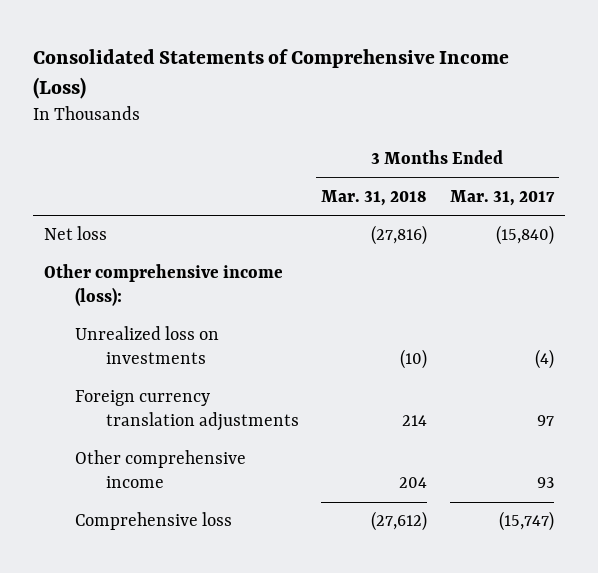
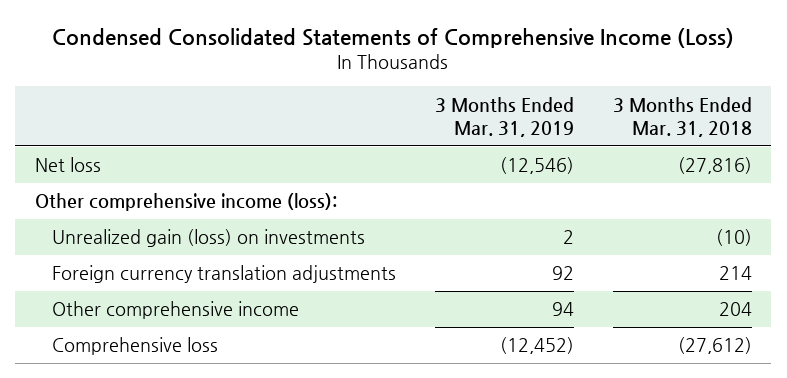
[33,48,510,99] Consolidated Statements of Comprehensive Income (Loss) -> [52,27,735,48] Condensed Consolidated Statements of Comprehensive Income (Loss)
[449,190,555,207] Mar. 31, 2017 -> none
none -> [435,96,575,137] 3 Months Ended Mar. 31, 2019
[75,326,220,365] Unrealized loss on investments -> [52,229,366,248] Unrealized gain (loss) on investments

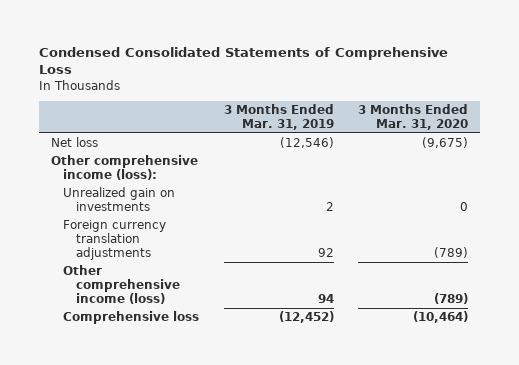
[52,27,735,48] Condensed Consolidated Statements of Comprehensive Income (Loss) -> [38,46,448,75] Condensed Consolidated Statements of Comprehensive Loss
[612,96,752,137] 3 Months Ended Mar. 31, 2018 -> none
none -> [358,104,469,131] 3 Months Ended Mar. 31, 2020
[52,229,366,248] Unrealized gain (loss) on investments -> [63,186,176,212] Unrealized gain on investments
[52,301,300,320] Other comprehensive income -> [63,264,180,305] Other comprehensive income (loss)

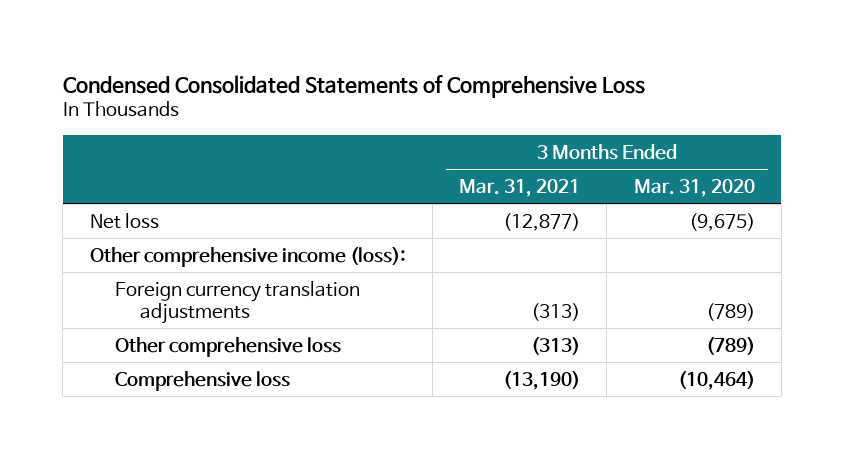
[223,104,334,131] 3 Months Ended Mar. 31, 2019 -> none
none -> [459,178,581,197] Mar. 31, 2021
[63,186,176,212] Unrealized gain on investments -> none
[63,264,180,305] Other comprehensive income (loss) -> [114,336,341,357] Other comprehensive loss

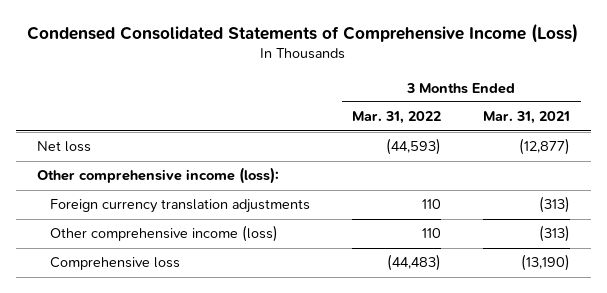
[62,74,645,98] Condensed Consolidated Statements of Comprehensive Loss -> [27,22,579,43] Condensed Consolidated Statements of Comprehensive Income (Loss)
[633,178,755,197] Mar. 31, 2020 -> none
none -> [352,111,442,125] Mar. 31, 2022
[114,336,341,357] Other comprehensive loss -> [50,225,279,243] Other comprehensive income (loss)

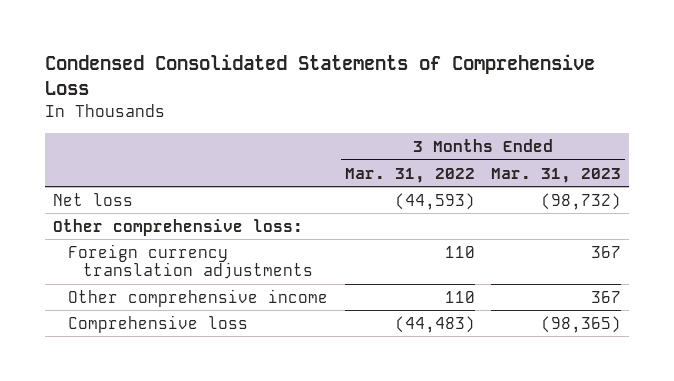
[27,22,579,43] Condensed Consolidated Statements of Comprehensive Income (Loss) -> [45,54,596,96] Condensed Consolidated Statements of Comprehensive Loss
[483,111,571,125] Mar. 31, 2021 -> none
none -> [490,167,621,183] Mar. 31, 2023
[36,167,279,185] Other comprehensive income (loss): -> [53,218,304,236] Other comprehensive loss:
[50,225,279,243] Other comprehensive income (loss) -> [68,288,329,307] Other comprehensive income

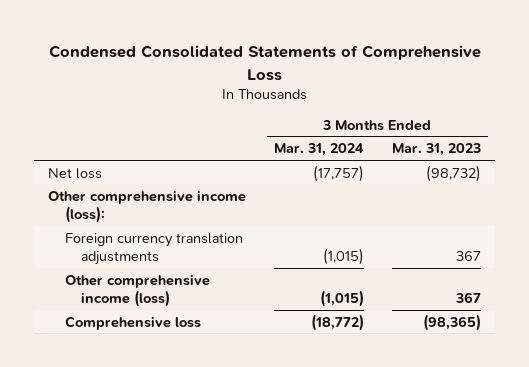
[344,167,475,183] Mar. 31, 2022 -> none
none -> [274,143,365,157] Mar. 31, 2024
[53,218,304,236] Other comprehensive loss: -> [48,189,247,224] Other comprehensive income (loss):
[68,288,329,307] Other comprehensive income -> [64,273,210,308] Other comprehensive income (loss)

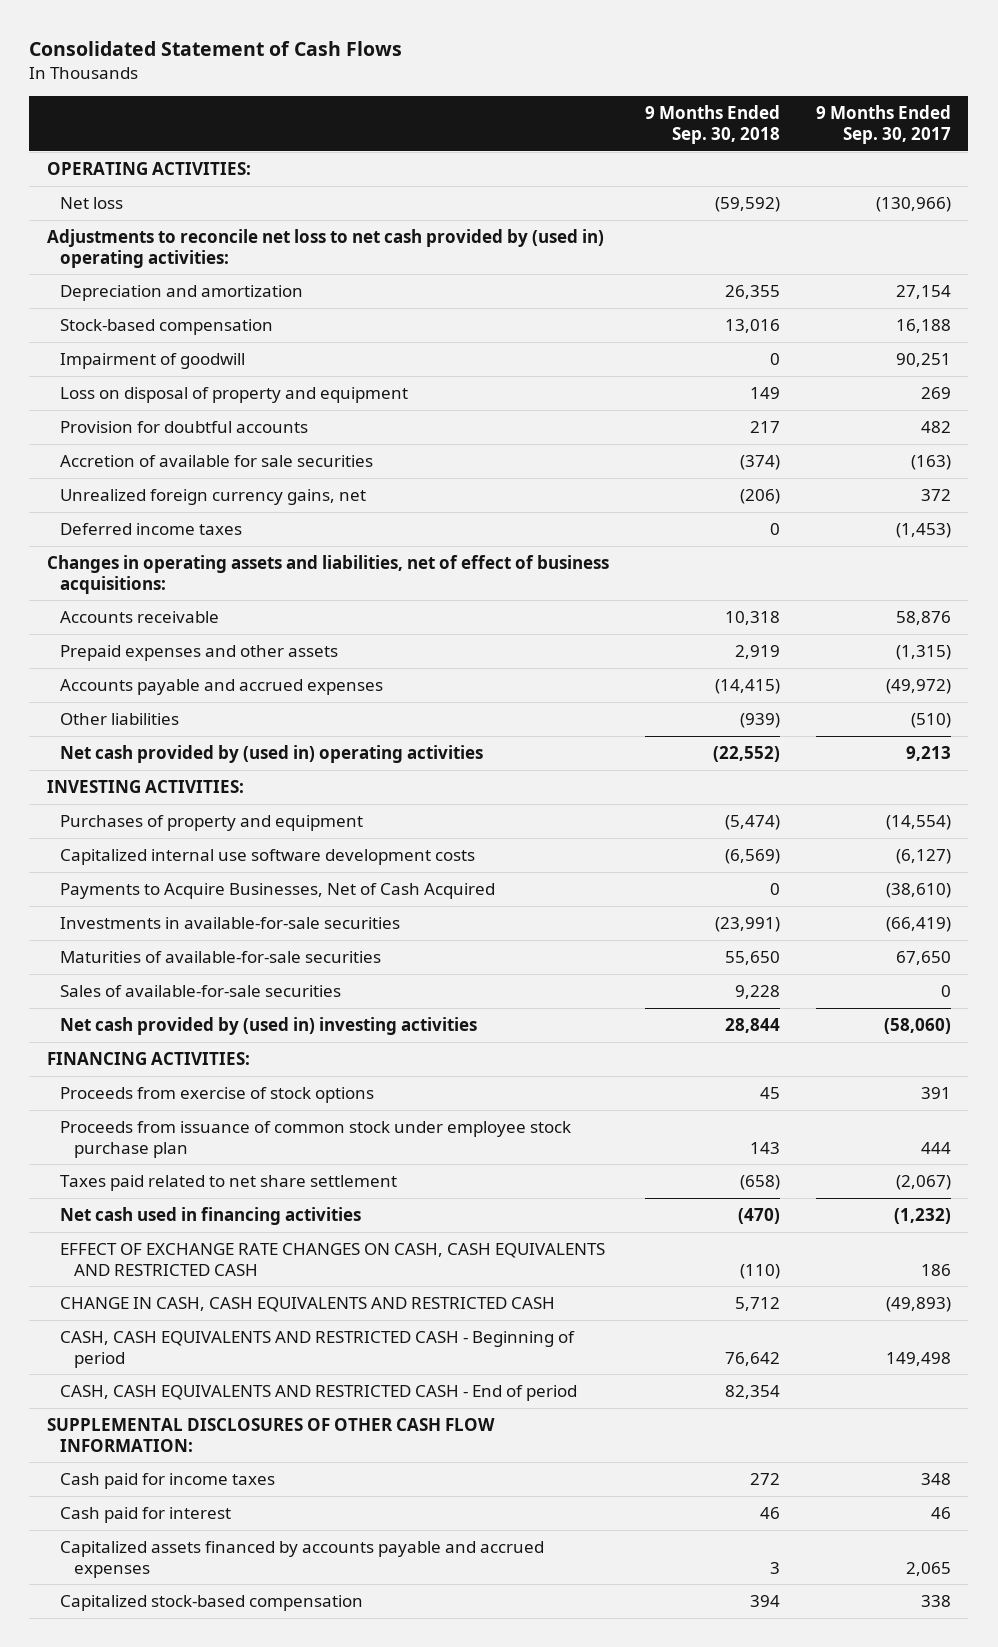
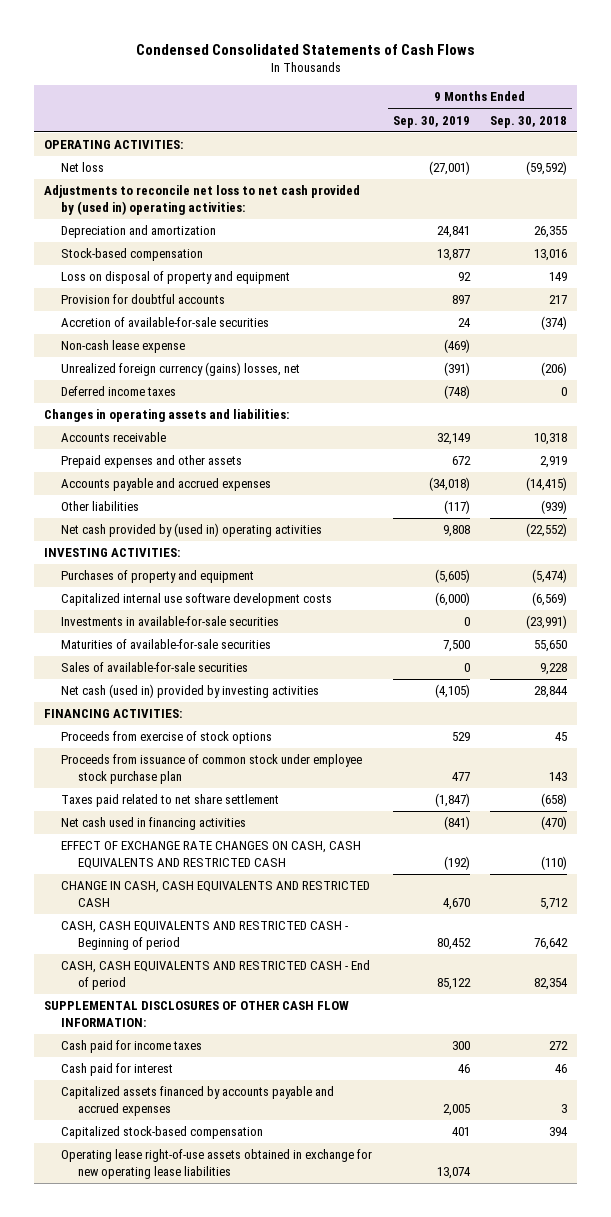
[29,40,403,56] Consolidated Statement of Cash Flows -> [135,43,475,55] Condensed Consolidated Statements of Cash Flows
[815,105,951,144] 9 Months Ended Sep. 30, 2017 -> none
none -> [392,115,470,128] Sep. 30, 2019
[60,353,246,370] Impairment of goodwill -> none
[60,455,374,468] Accretion of available for sale securities -> [61,317,270,328] Accretion of available-for-sale securities
none -> [61,340,186,354] Non-cash lease expense
[60,489,367,506] Unrealized foreign currency gains, net -> [61,362,301,377] Unrealized foreign currency (gains) losses, net
[47,555,610,594] Changes in operating assets and liabilities, net of effect of business acquisitions: -> [44,409,290,423] Changes in operating assets and liabilities:
[60,883,496,900] Payments to Acquire Businesses, Net of Cash Acquired -> none
[60,1017,478,1036] Net cash provided by (used in) investing activities -> [61,684,320,699] Net cash (used in) provided by investing activities
none -> [61,1149,373,1179] Operating lease right-of-use assets obtained in exchange for new operating lease liabilities

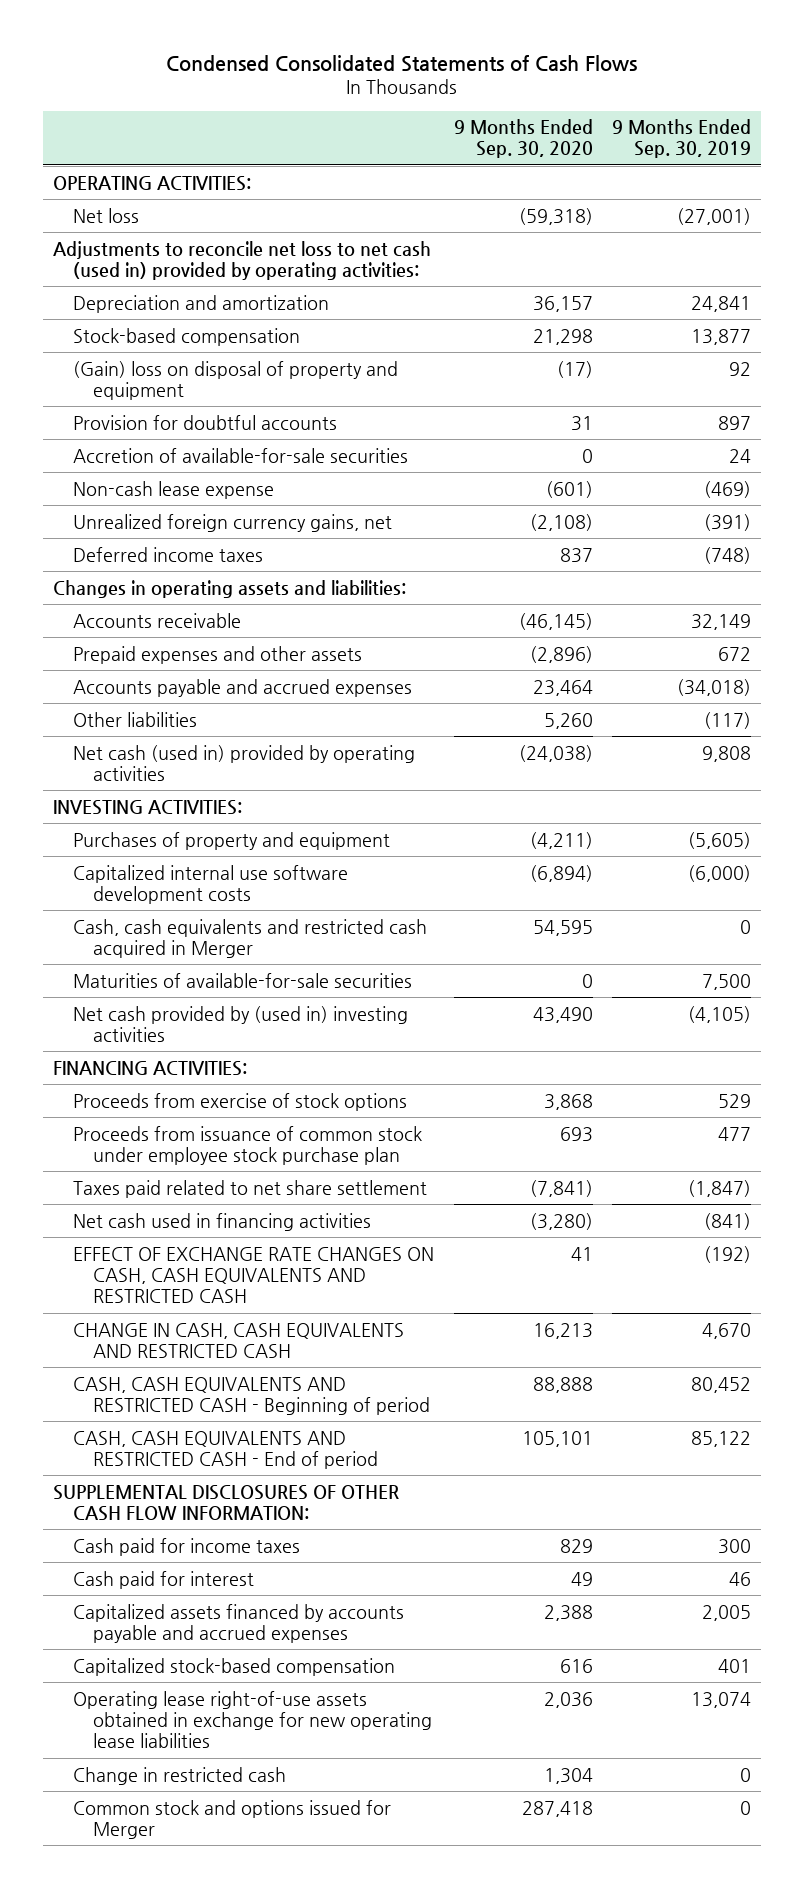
[490,115,568,128] Sep. 30, 2018 -> none
none -> [453,119,593,159] 9 Months Ended Sep. 30, 2020
[44,185,361,215] Adjustments to reconcile net loss to net cash provided by (used in) operating activities: -> [52,240,431,280] Adjustments to reconcile net loss to net cash (used in) provided by operating activities:
[61,271,291,285] Loss on disposal of property and equipment -> [72,360,398,400] (Gain) loss on disposal of property and equipment
[61,362,301,377] Unrealized foreign currency (gains) losses, net -> [72,513,392,532] Unrealized foreign currency gains, net
[61,523,323,538] Net cash provided by (used in) operating activities -> [72,744,415,781] Net cash (used in) provided by operating activities
[61,616,280,627] Investments in available-for-sale securities -> none
none -> [72,918,427,958] Cash, cash equivalents and restricted cash acquired in Merger
[61,662,249,673] Sales of available-for-sale securities -> none
[61,684,320,699] Net cash (used in) provided by investing activities -> [72,1005,408,1042] Net cash provided by (used in) investing activities
none -> [72,1766,286,1785] Change in restricted cash
none -> [72,1799,391,1839] Common stock and options issued for Merger

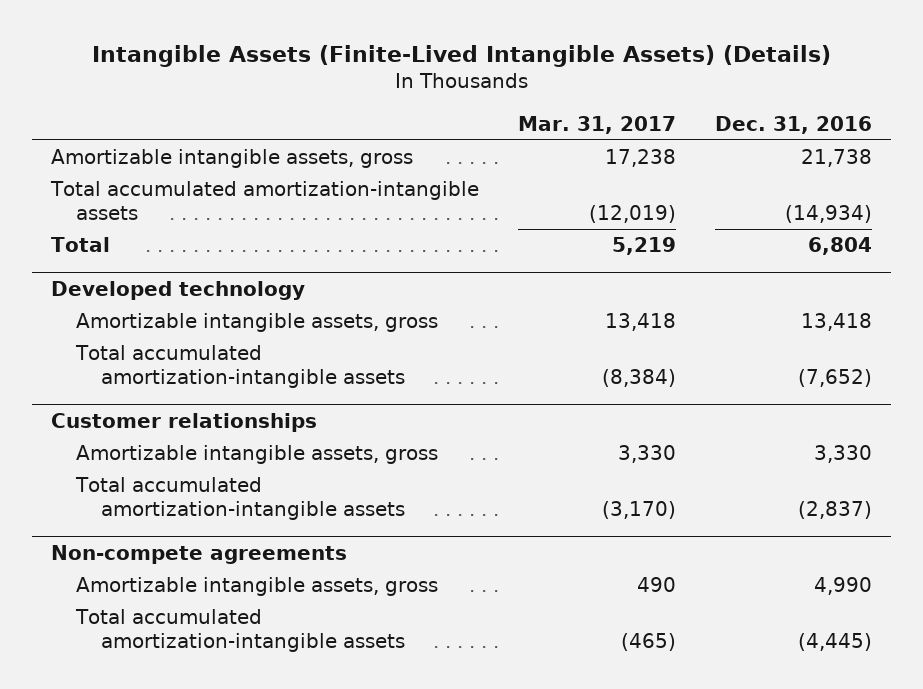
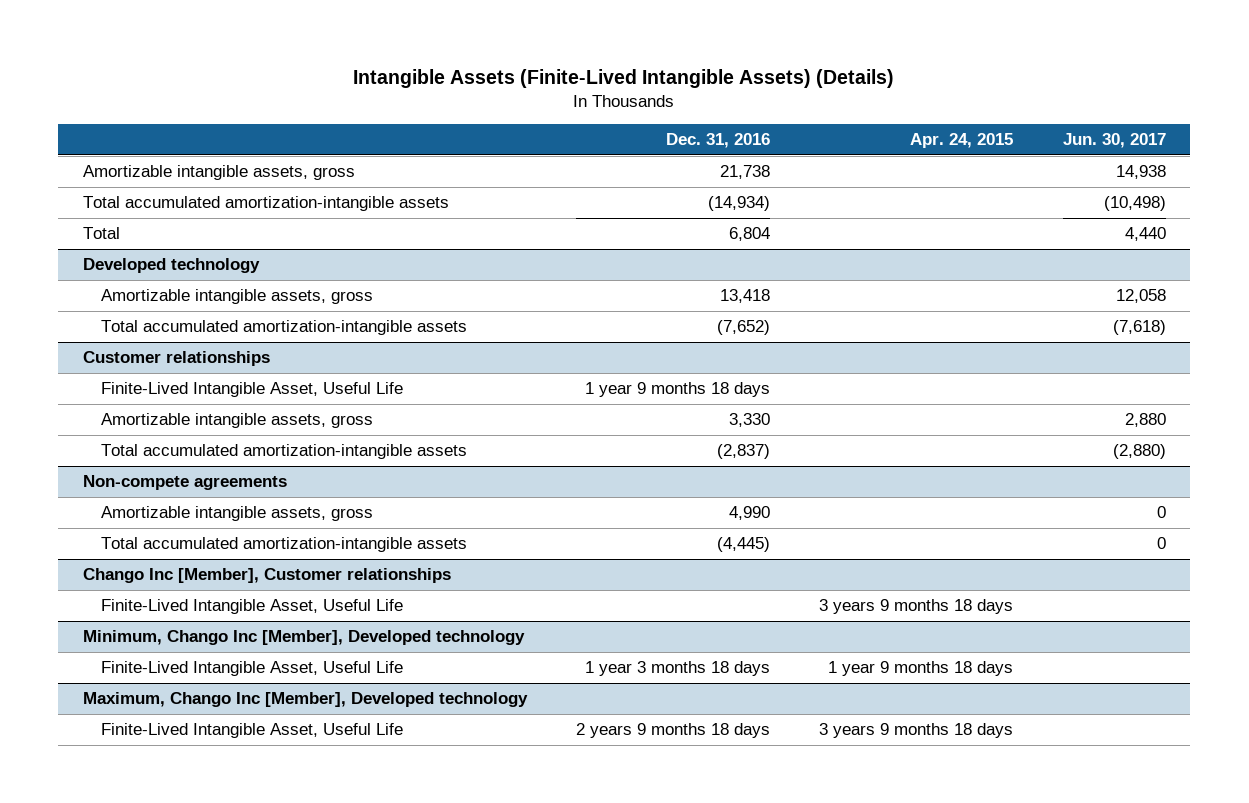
[518,115,677,134] Mar. 31, 2017 -> none
none -> [910,133,1014,149] Apr. 24, 2015
none -> [1062,133,1166,149] Jun. 30, 2017
none -> [100,382,403,398] Finite-Lived Intangible Asset, Useful Life
none -> [82,568,451,584] Chango Inc [Member], Customer relationships
none -> [100,599,403,615] Finite-Lived Intangible Asset, Useful Life
none -> [82,630,525,646] Minimum, Chango Inc [Member], Developed technology
none -> [100,661,403,677] Finite-Lived Intangible Asset, Useful Life
none -> [82,692,528,708] Maximum, Chango Inc [Member], Developed technology
none -> [100,723,403,739] Finite-Lived Intangible Asset, Useful Life

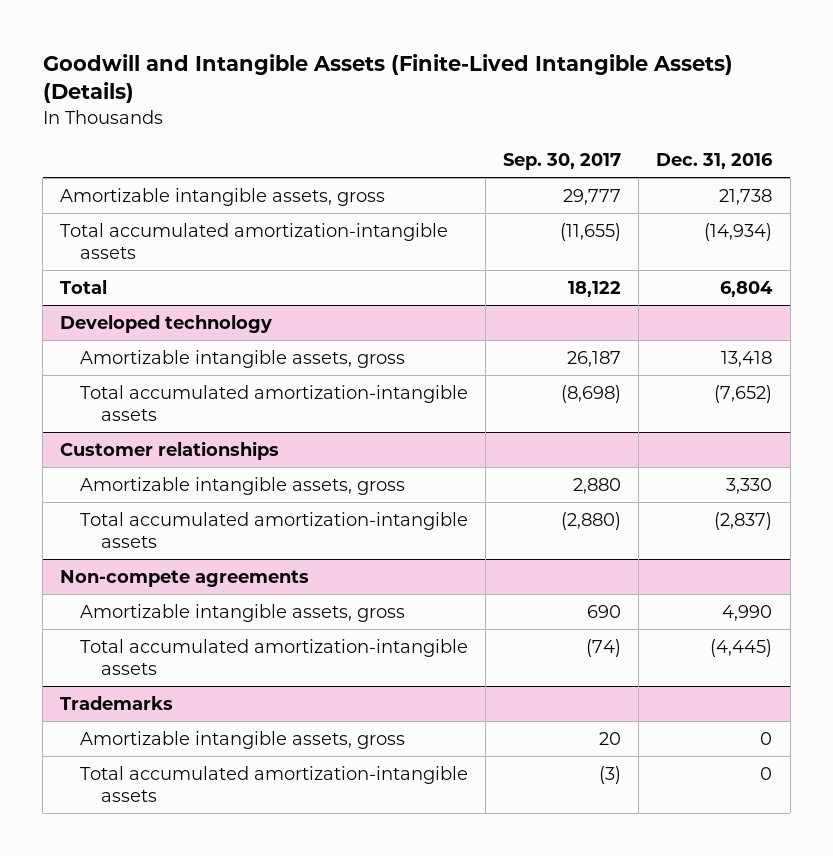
[353,69,895,89] Intangible Assets (Finite-Lived Intangible Assets) (Details) -> [42,53,733,104] Goodwill and Intangible Assets (Finite-Lived Intangible Assets) (Details)
[910,133,1014,149] Apr. 24, 2015 -> none
[1062,133,1166,149] Jun. 30, 2017 -> none
none -> [503,153,622,171] Sep. 30, 2017
[100,382,403,398] Finite-Lived Intangible Asset, Useful Life -> none
[82,568,451,584] Chango Inc [Member], Customer relationships -> none
[100,599,403,615] Finite-Lived Intangible Asset, Useful Life -> none
[82,630,525,646] Minimum, Chango Inc [Member], Developed technology -> none
[100,661,403,677] Finite-Lived Intangible Asset, Useful Life -> none
[82,692,528,708] Maximum, Chango Inc [Member], Developed technology -> none
[100,723,403,739] Finite-Lived Intangible Asset, Useful Life -> none
none -> [60,696,174,711] Trademarks
none -> [80,731,406,750] Amortizable intangible assets, gross
none -> [80,766,469,802] Total accumulated amortization-intangible assets

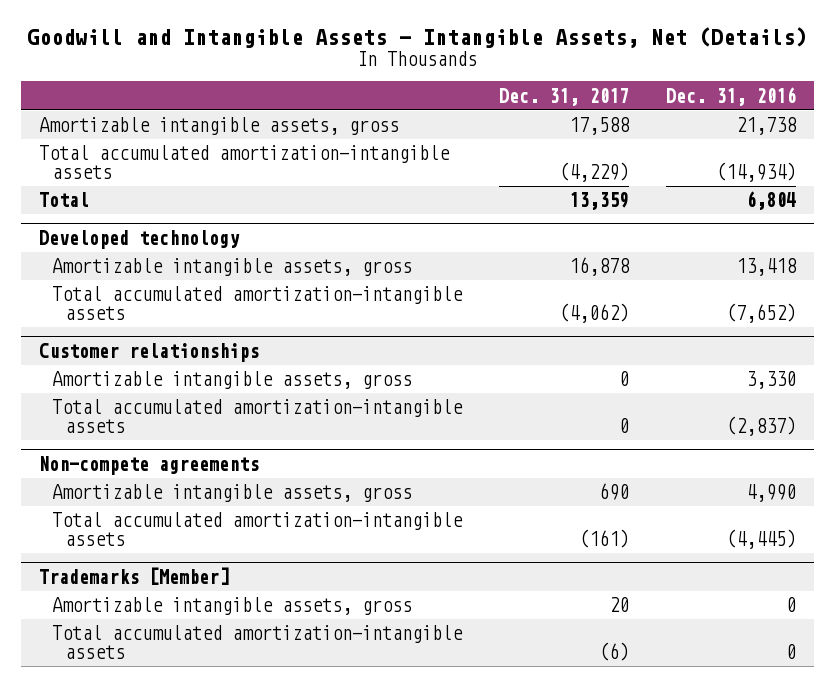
[42,53,733,104] Goodwill and Intangible Assets (Finite-Lived Intangible Assets) (Details) -> [27,26,808,48] Goodwill and Intangible Assets - Intangible Assets, Net (Details)
[503,153,622,171] Sep. 30, 2017 -> none
none -> [499,87,630,106] Dec. 31, 2017
[60,696,174,711] Trademarks -> [39,566,230,585] Trademarks [Member]

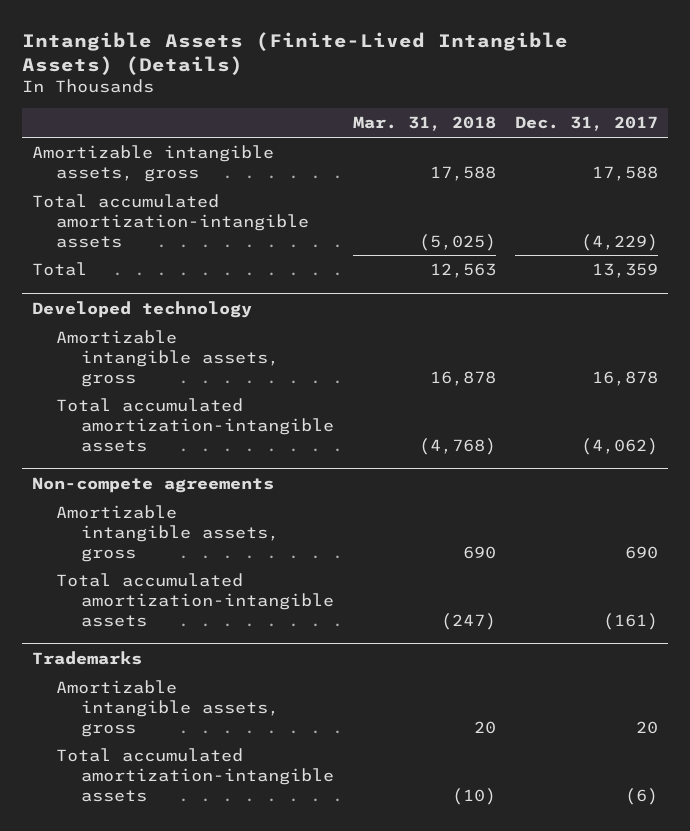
[27,26,808,48] Goodwill and Intangible Assets - Intangible Assets, Net (Details) -> [22,31,569,76] Intangible Assets (Finite-Lived Intangible Assets) (Details)
[665,86,796,106] Dec. 31, 2016 -> none
none -> [353,116,497,132] Mar. 31, 2018
[39,342,260,362] Customer relationships -> none
[52,371,413,390] Amortizable intangible assets, gross -> none
[52,399,464,433] Total accumulated amortization-intangible assets -> none
[39,566,230,585] Trademarks [Member] -> [31,650,142,665] Trademarks

